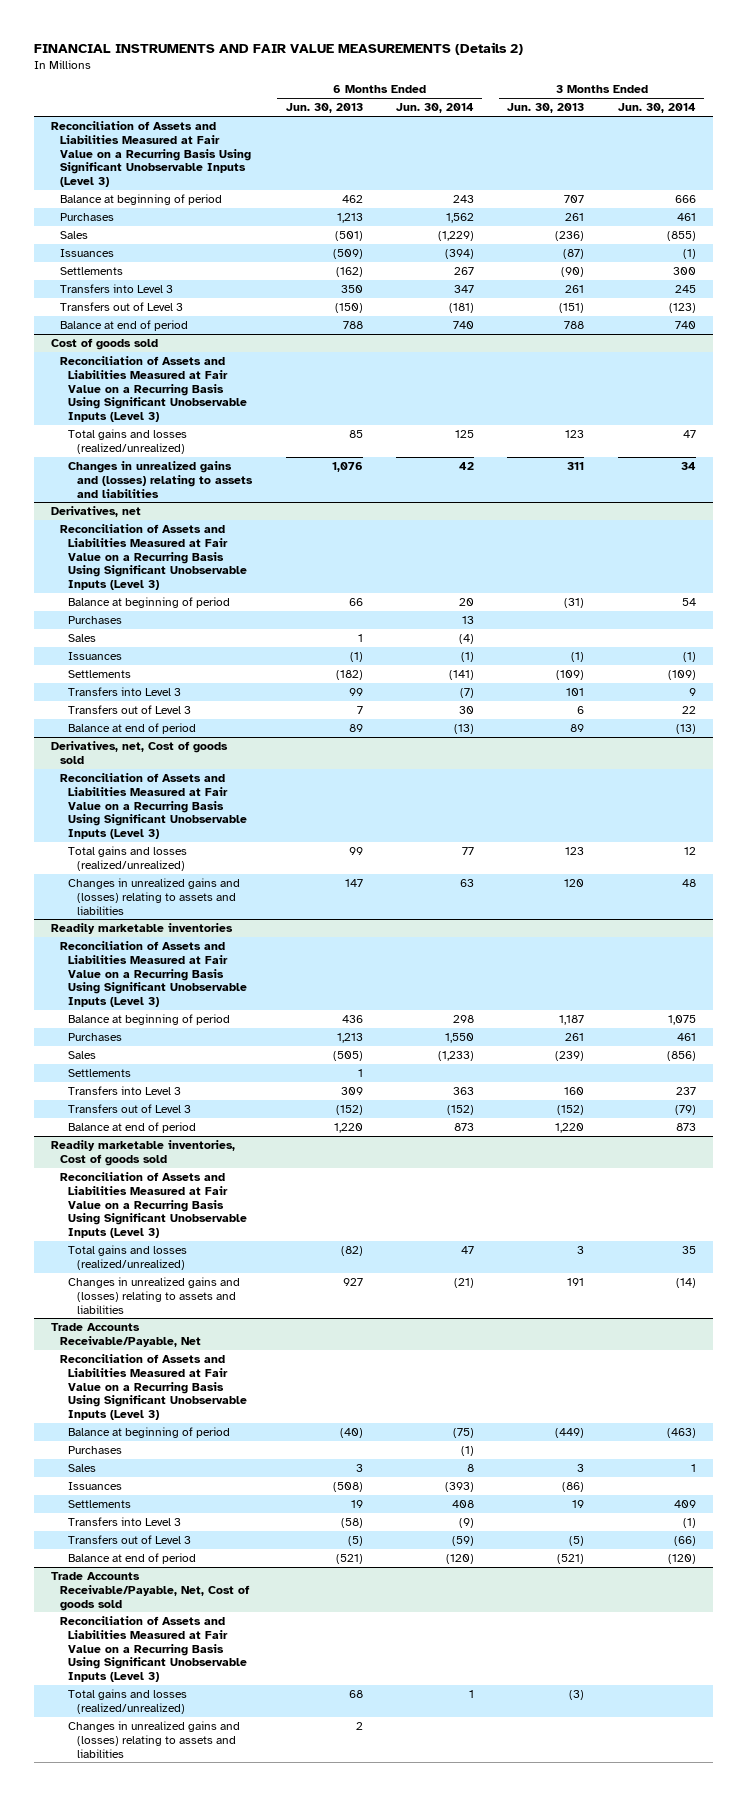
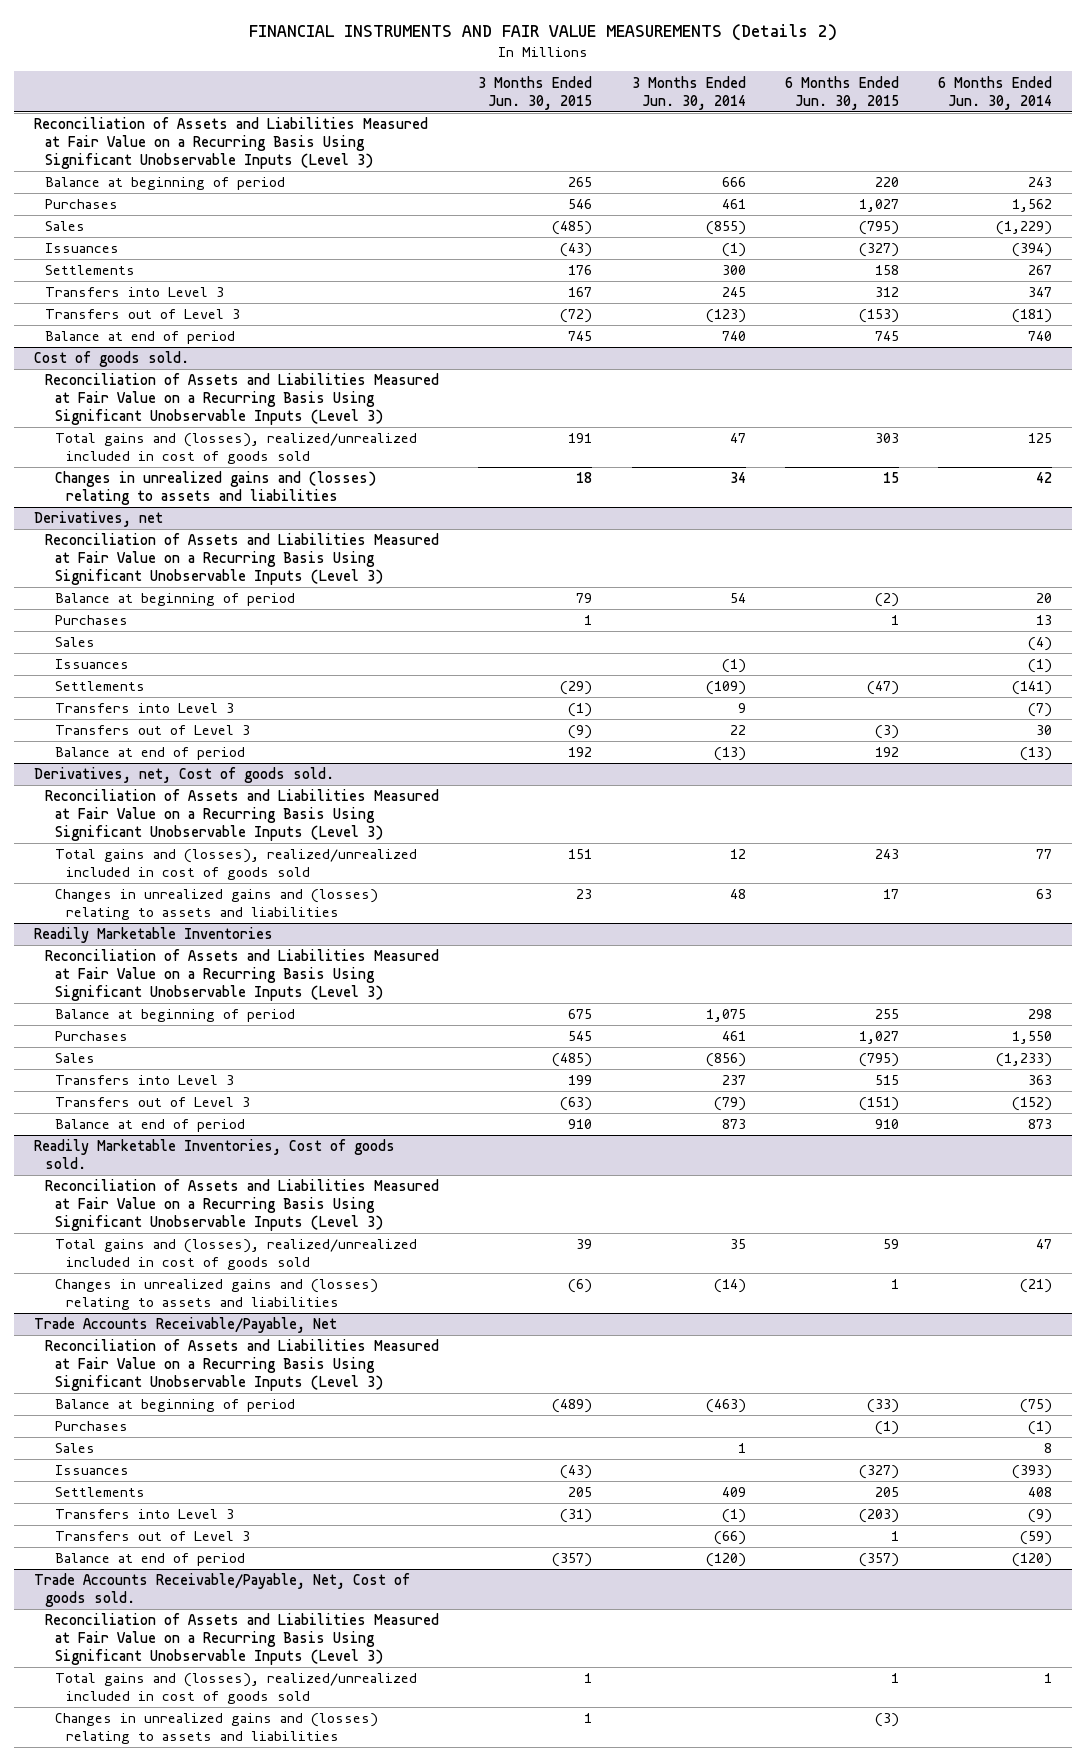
[285,103,363,114] Jun. 30, 2013 -> none
[507,103,585,114] Jun. 30, 2013 -> none
none -> [478,75,593,110] 3 Months Ended Jun. 30, 2015
none -> [785,75,900,110] 6 Months Ended Jun. 30, 2015
[51,337,159,350] Cost of goods sold -> [34,351,190,368] Cost of goods sold.
[68,428,188,454] Total gains and losses (realized/unrealized) -> [55,433,418,465] Total gains and (losses), realized/unrealized included in cost of goods sold
[51,740,229,764] Derivatives, net, Cost of goods sold -> [34,767,335,784] Derivatives, net, Cost of goods sold.
[68,845,188,871] Total gains and losses (realized/unrealized) -> [55,849,418,881] Total gains and (losses), realized/unrealized included in cost of goods sold
[51,922,234,934] Readily marketable inventories -> [34,927,274,944] Readily Marketable Inventories
[68,1068,132,1077] Settlements -> none
[51,1139,236,1166] Readily marketable inventories, Cost of goods sold -> [34,1139,396,1170] Readily Marketable Inventories, Cost of goods sold.
[68,1244,188,1270] Total gains and losses (realized/unrealized) -> [55,1239,418,1271] Total gains and (losses), realized/unrealized included in cost of goods sold
[51,1571,250,1611] Trade Accounts Receivable/Payable, Net, Cost of goods sold -> [34,1573,411,1608] Trade Accounts Receivable/Payable, Net, Cost of goods sold.
[68,1688,188,1714] Total gains and losses (realized/unrealized) -> [55,1673,418,1705] Total gains and (losses), realized/unrealized included in cost of goods sold

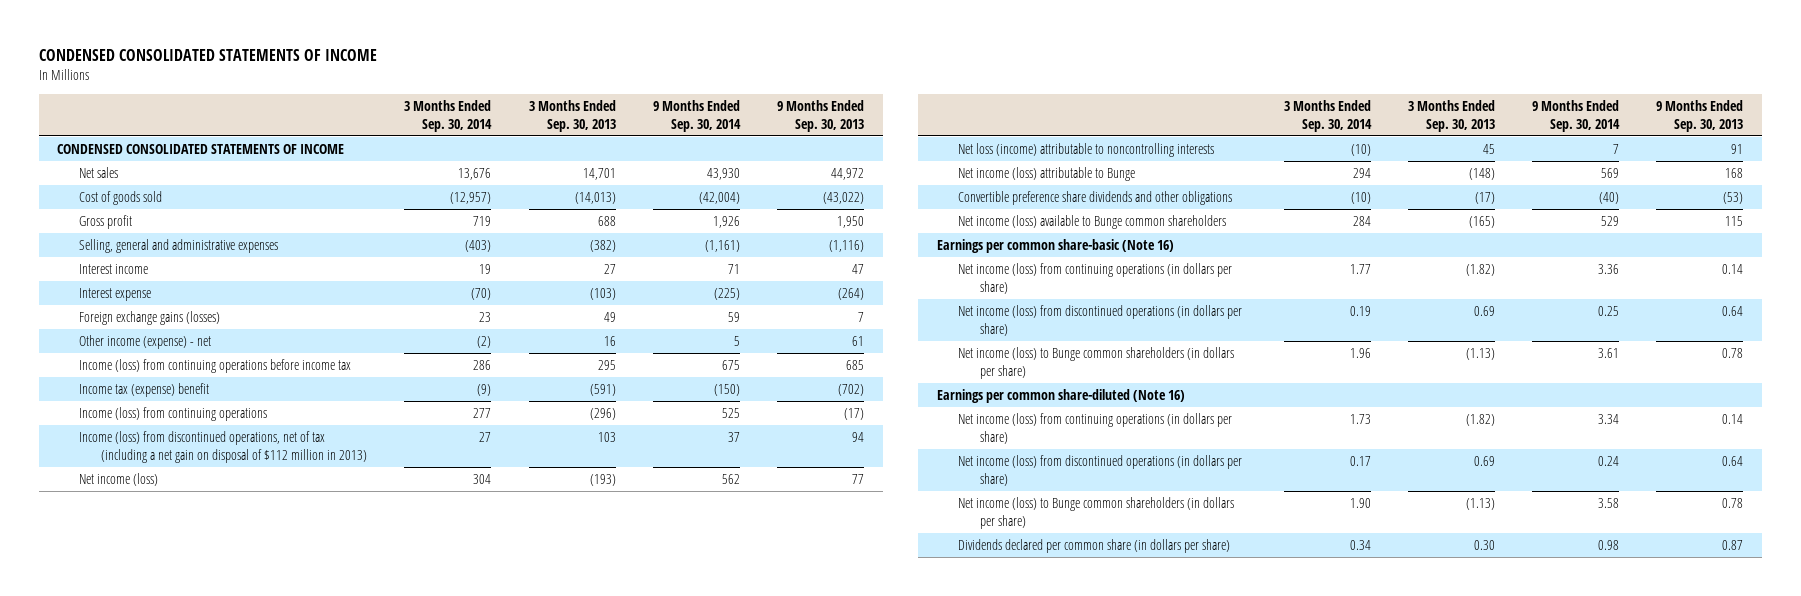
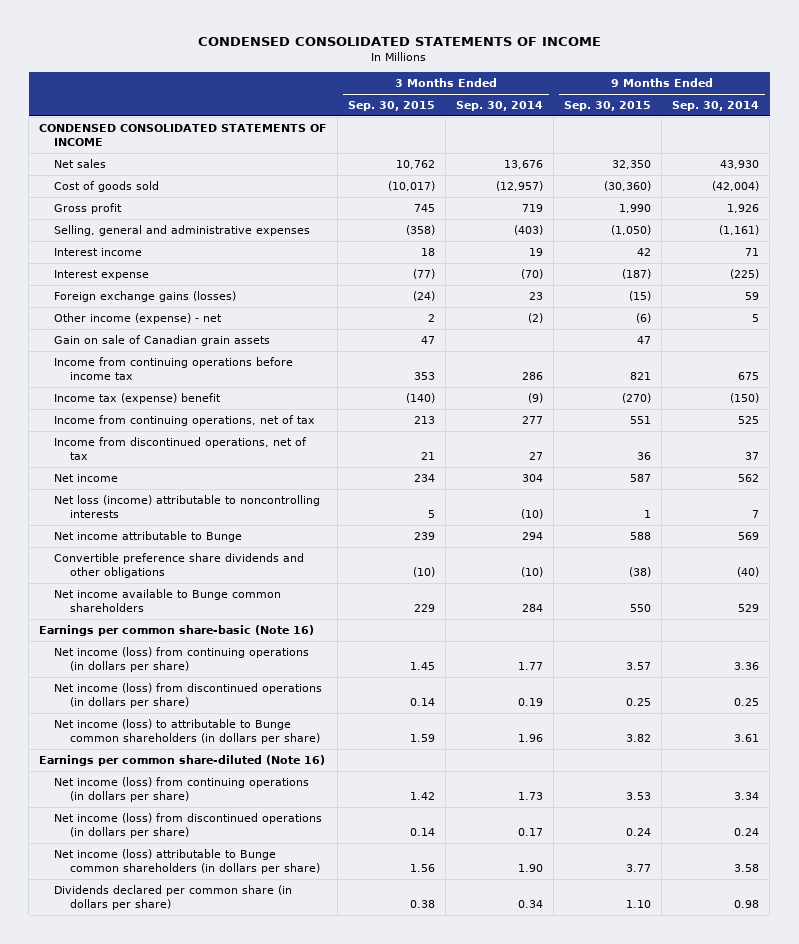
[528,99,616,132] 3 Months Ended Sep. 30, 2013 -> none
[777,99,865,132] 9 Months Ended Sep. 30, 2013 -> none
none -> [348,101,436,112] Sep. 30, 2015
none -> [564,101,652,112] Sep. 30, 2015
none -> [54,335,271,347] Gain on sale of Canadian grain assets
[79,359,352,374] Income (loss) from continuing operations before income tax -> [54,357,294,381] Income from continuing operations before income tax
[79,407,268,422] Income (loss) from continuing operations -> [54,415,316,427] Income from continuing operations, net of tax
[79,431,368,463] Income (loss) from discontinued operations, net of tax (including a net gain on disposal of $112 million in 2013) -> [54,437,308,461] Income from discontinued operations, net of tax
[79,473,159,487] Net income (loss) -> [54,474,119,483] Net income
[958,167,1136,182] Net income (loss) attributable to Bunge -> [54,531,243,543] Net income attributable to Bunge
[958,215,1227,230] Net income (loss) available to Bunge common shareholders -> [54,589,282,613] Net income available to Bunge common shareholders
[958,347,1235,379] Net income (loss) to Bunge common shareholders (in dollars per share) -> [54,719,320,745] Net income (loss) to attributable to Bunge common shareholders (in dollars per share)
[958,497,1235,529] Net income (loss) to Bunge common shareholders (in dollars per share) -> [54,849,320,875] Net income (loss) attributable to Bunge common shareholders (in dollars per share)

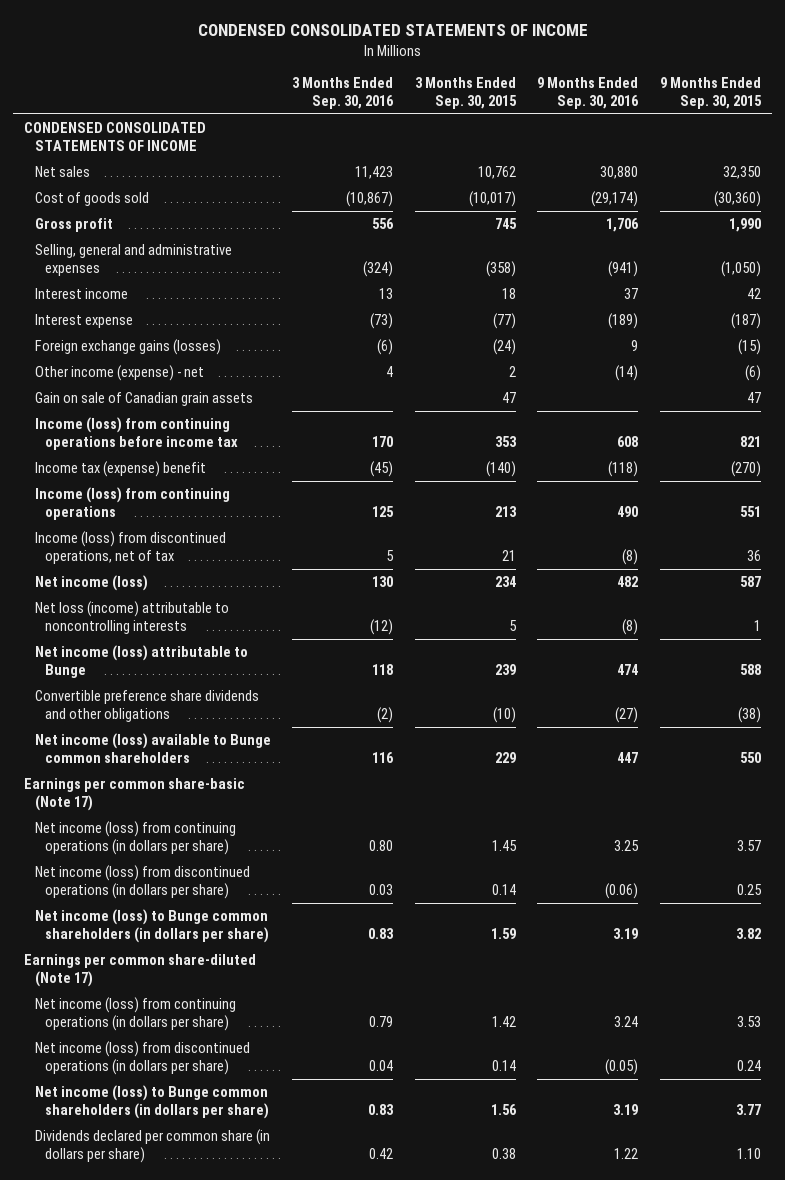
[456,101,544,112] Sep. 30, 2014 -> none
[672,101,760,112] Sep. 30, 2014 -> none
none -> [292,77,395,110] 3 Months Ended Sep. 30, 2016
none -> [537,77,640,110] 9 Months Ended Sep. 30, 2016
[54,357,294,381] Income from continuing operations before income tax -> [34,416,239,450] Income (loss) from continuing operations before income tax
[54,415,316,427] Income from continuing operations, net of tax -> [34,486,230,520] Income (loss) from continuing operations
[54,437,308,461] Income from discontinued operations, net of tax -> [34,530,226,564] Income (loss) from discontinued operations, net of tax
[54,474,119,483] Net income -> [34,574,148,591] Net income (loss)
[54,531,243,543] Net income attributable to Bunge -> [34,644,248,678] Net income (loss) attributable to Bunge
[54,589,282,613] Net income available to Bunge common shareholders -> [34,732,271,763] Net income (loss) available to Bunge common shareholders
[39,625,315,637] Earnings per common share-basic (Note 16) -> [24,777,246,811] Earnings per common share-basic (Note 17)
[54,719,320,745] Net income (loss) to attributable to Bunge common shareholders (in dollars per share) -> [34,908,270,943] Net income (loss) to Bunge common shareholders (in dollars per share)
[39,755,326,767] Earnings per common share-diluted (Note 16) -> [24,953,257,987] Earnings per common share-diluted (Note 17)
[54,849,320,875] Net income (loss) attributable to Bunge common shareholders (in dollars per share) -> [34,1084,270,1119] Net income (loss) to Bunge common shareholders (in dollars per share)

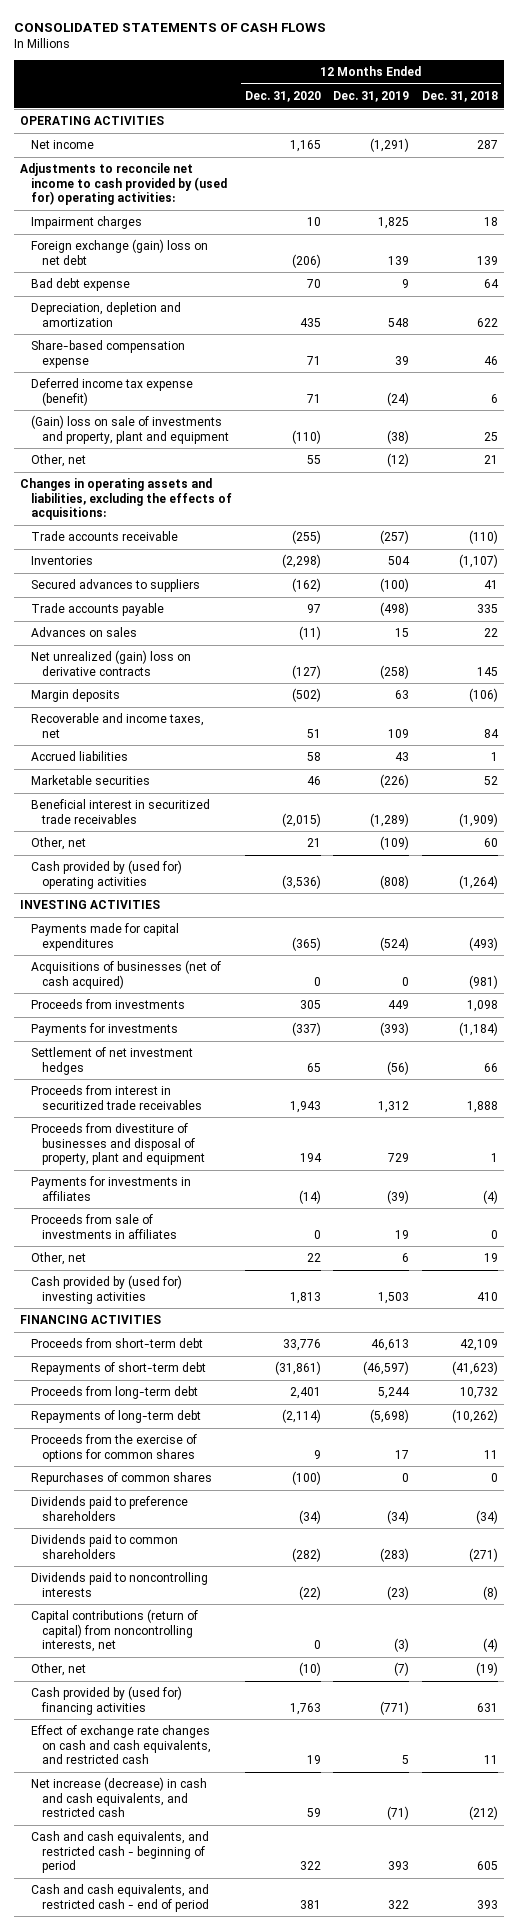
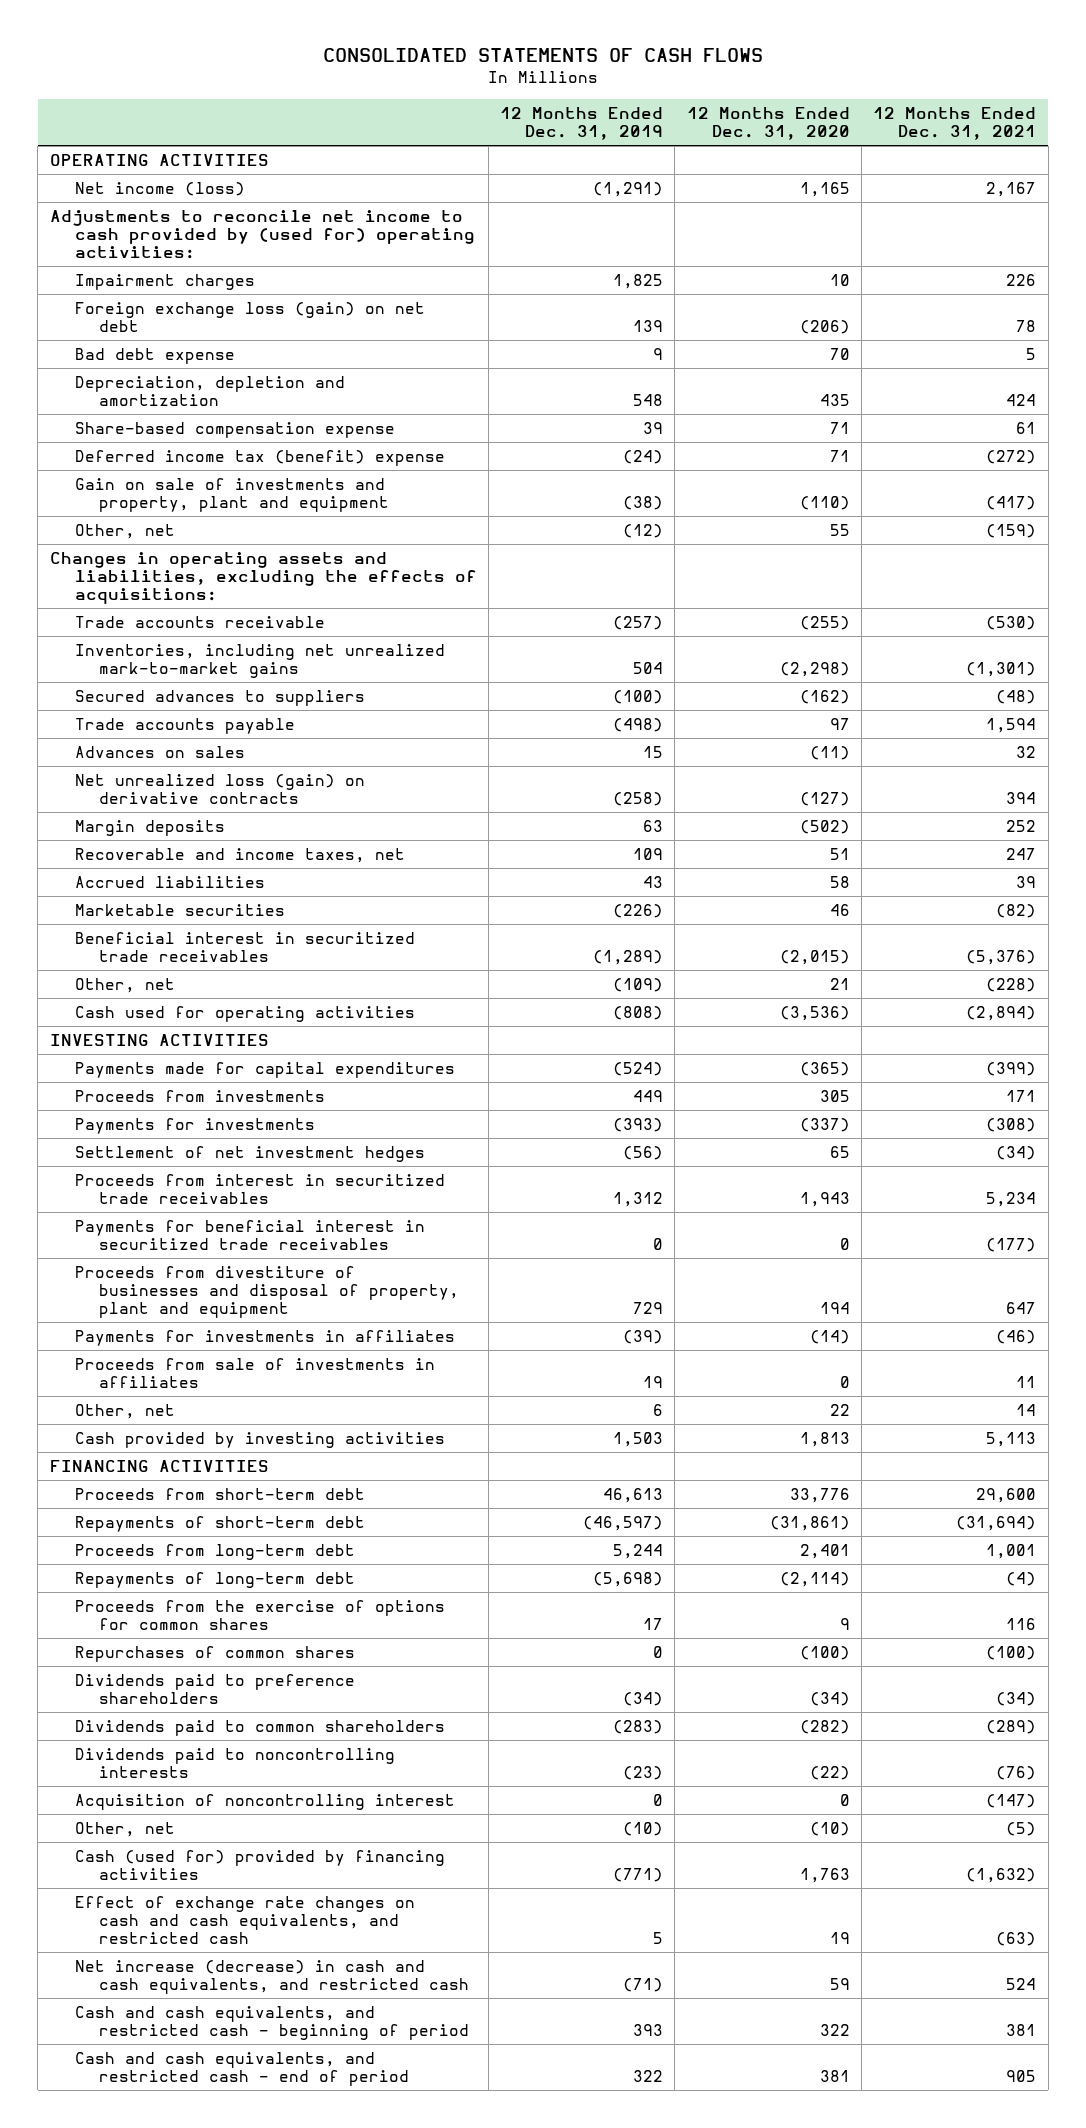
[421,91,498,103] Dec. 31, 2018 -> none
none -> [873,107,1037,141] 12 Months Ended Dec. 31, 2021
[30,140,94,150] Net income -> [74,182,245,197] Net income (loss)
[30,239,208,265] Foreign exchange (gain) loss on net debt -> [74,302,425,333] Foreign exchange loss (gain) on net debt
[30,378,193,406] Deferred income tax expense (benefit) -> [74,450,445,467] Deferred income tax (benefit) expense
[30,415,229,444] (Gain) loss on sale of investments and property, plant and equipment -> [74,478,390,513] Gain on sale of investments and property, plant and equipment
[30,556,93,566] Inventories -> [74,644,445,679] Inventories, including net unrealized mark-to-market gains
[30,650,191,676] Net unrealized (gain) loss on derivative contracts -> [74,774,365,805] Net unrealized loss (gain) on derivative contracts
[30,860,182,889] Cash provided by (used for) operating activities -> [74,1006,415,1023] Cash used for operating activities
[30,960,221,989] Acquisitions of businesses (net of cash acquired) -> none
none -> [74,1220,425,1251] Payments for beneficial interest in securitized trade receivables
[30,1275,182,1304] Cash provided by (used for) investing activities -> [74,1432,445,1449] Cash provided by investing activities
[30,1609,198,1653] Capital contributions (return of capital) from noncontrolling interests, net -> none
none -> [74,1794,455,1811] Acquisition of noncontrolling interest
[394,1662,410,1677] (7) -> [623,1822,664,1837] (10)
[30,1686,182,1715] Cash provided by (used for) financing activities -> [74,1850,445,1881] Cash (used for) provided by financing activities

